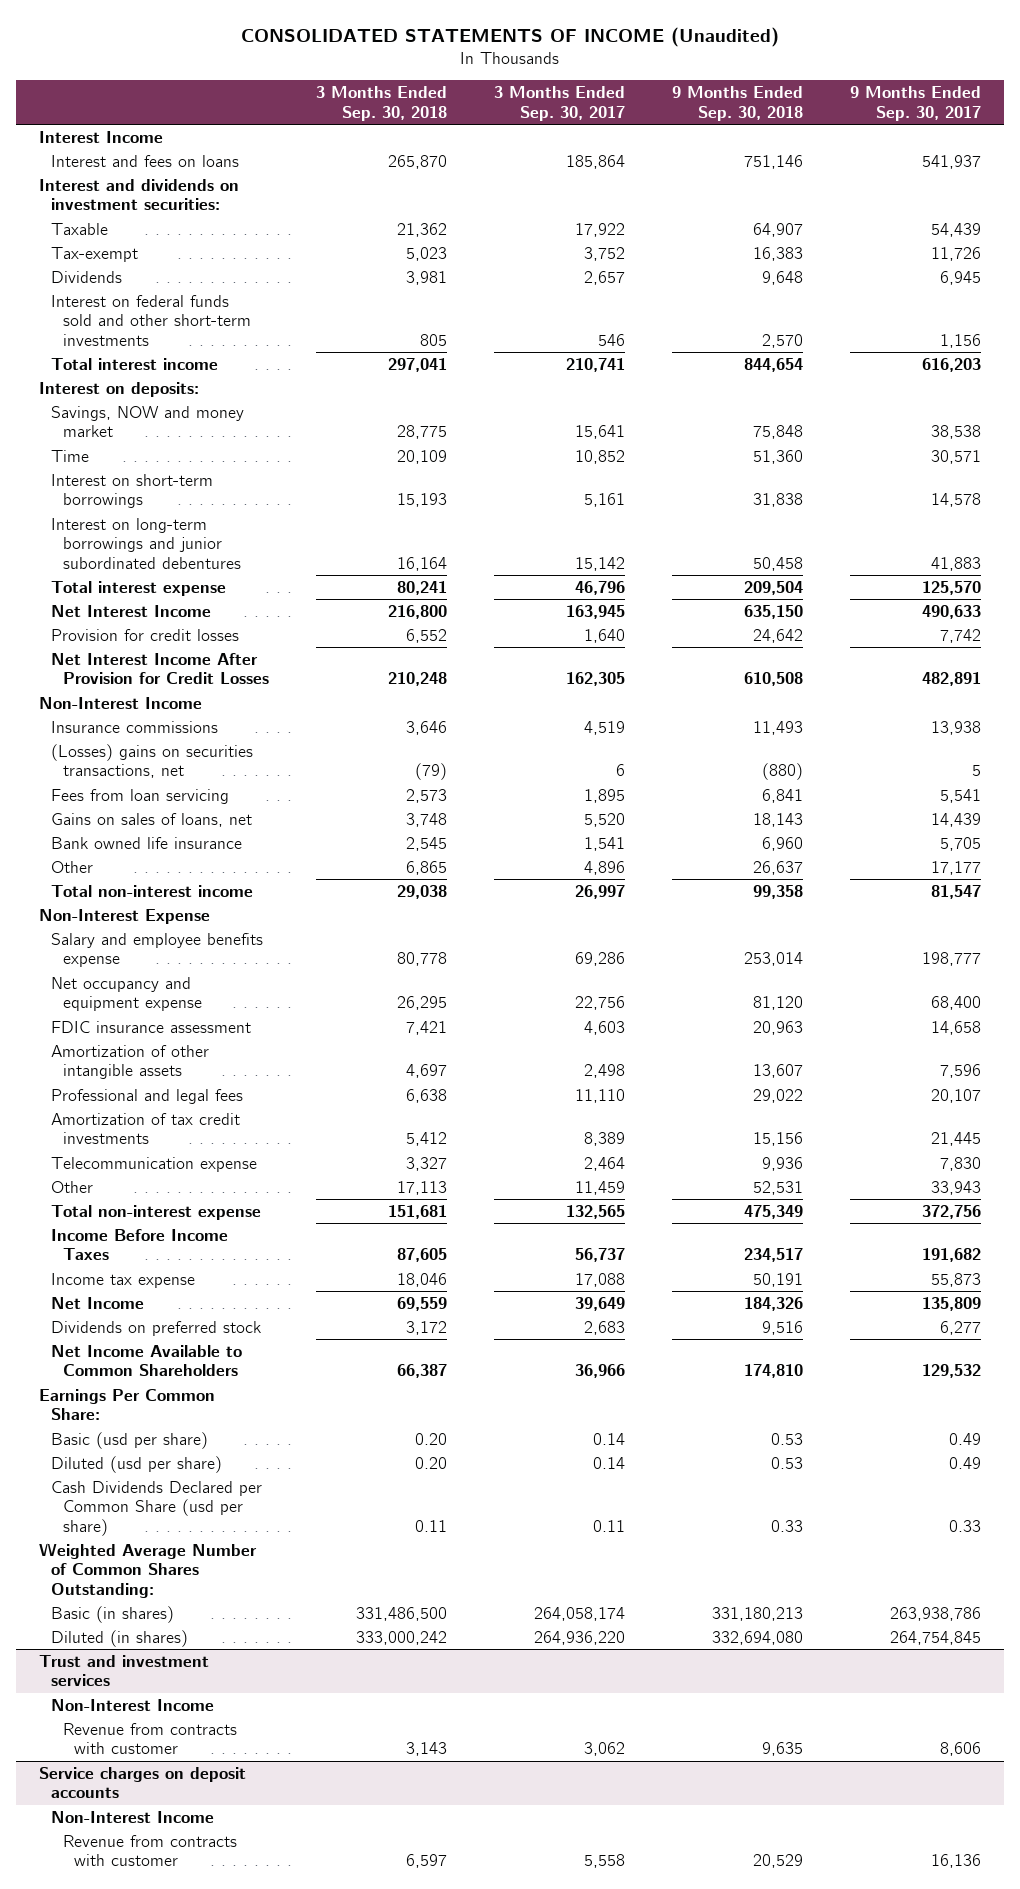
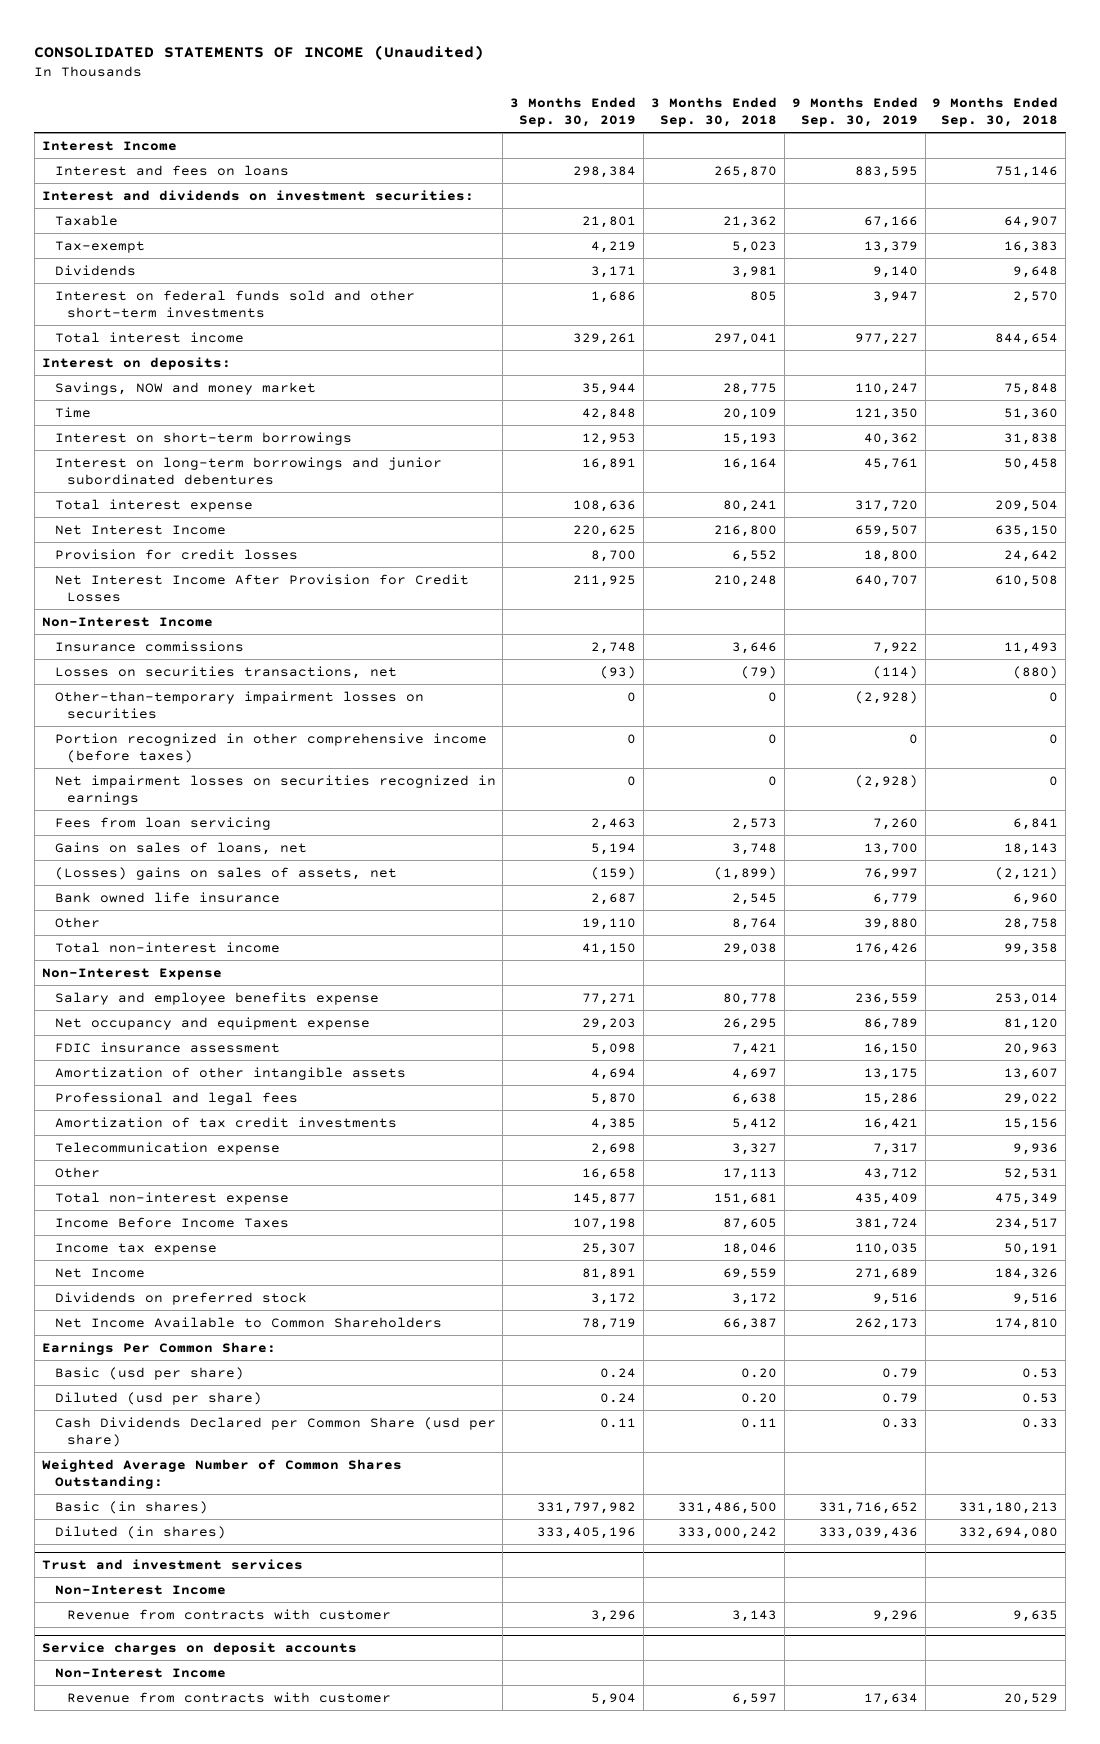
[493,86,625,121] 3 Months Ended Sep. 30, 2017 -> none
[849,86,981,121] 9 Months Ended Sep. 30, 2017 -> none
none -> [510,96,637,128] 3 Months Ended Sep. 30, 2019
none -> [791,96,918,128] 9 Months Ended Sep. 30, 2019
[51,743,254,779] (Losses) gains on securities transactions, net -> [54,665,397,679] Losses on securities transactions, net
none -> [54,690,424,719] Other-than-temporary impairment losses on securities
none -> [54,732,487,763] Portion recognized in other comprehensive income (before taxes)
none -> [54,774,496,805] Net impairment losses on securities recognized in earnings
none -> [54,866,397,880] (Losses) gains on sales of assets, net
[405,860,447,875] 6,865 -> [731,917,777,930] 8,764
[752,860,803,875] 26,637 -> [1004,917,1059,930] 28,758

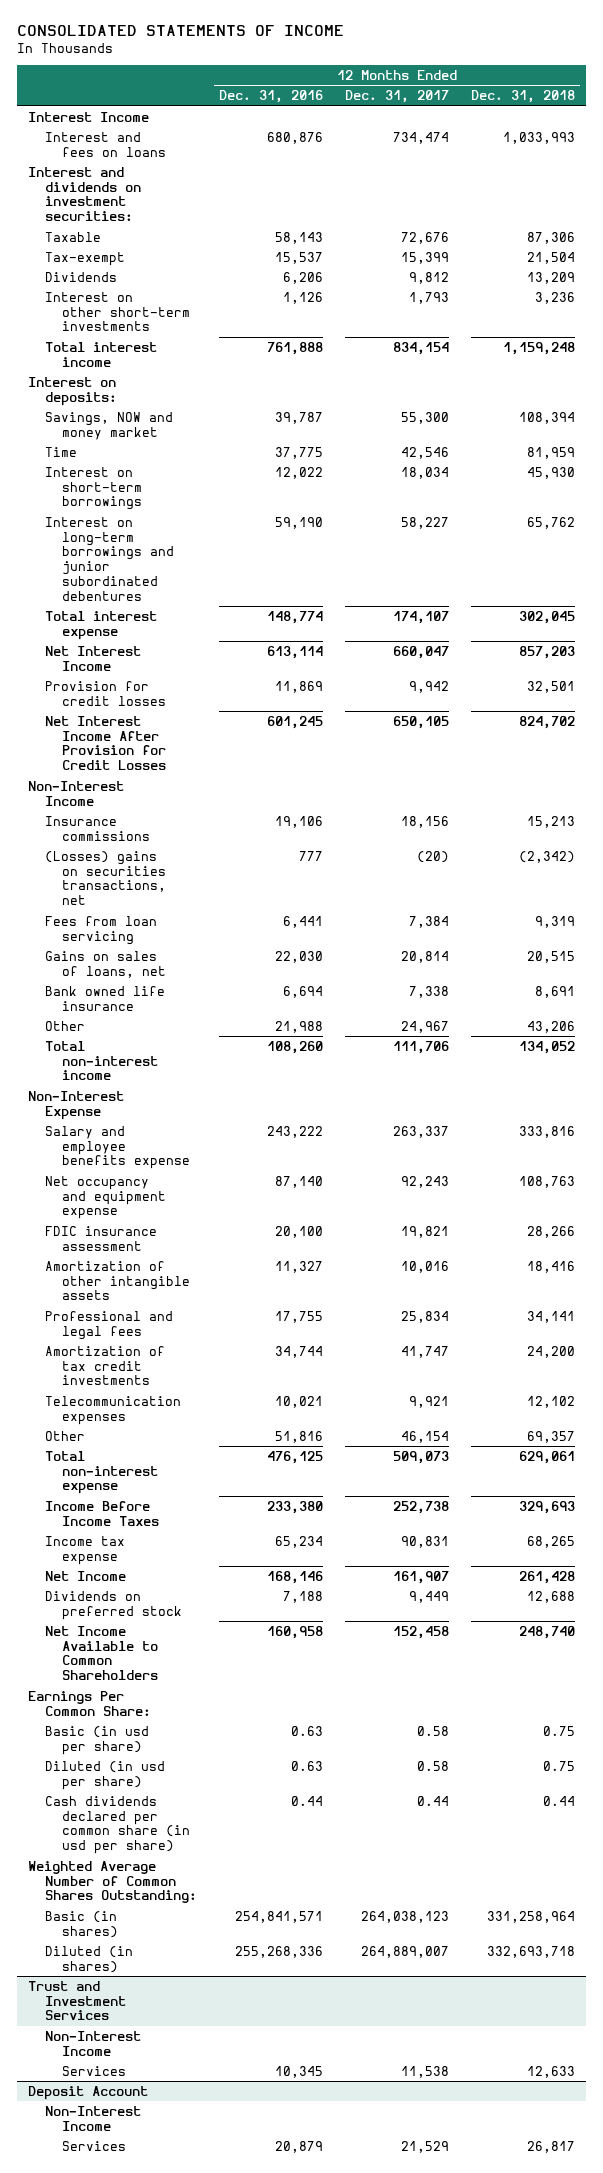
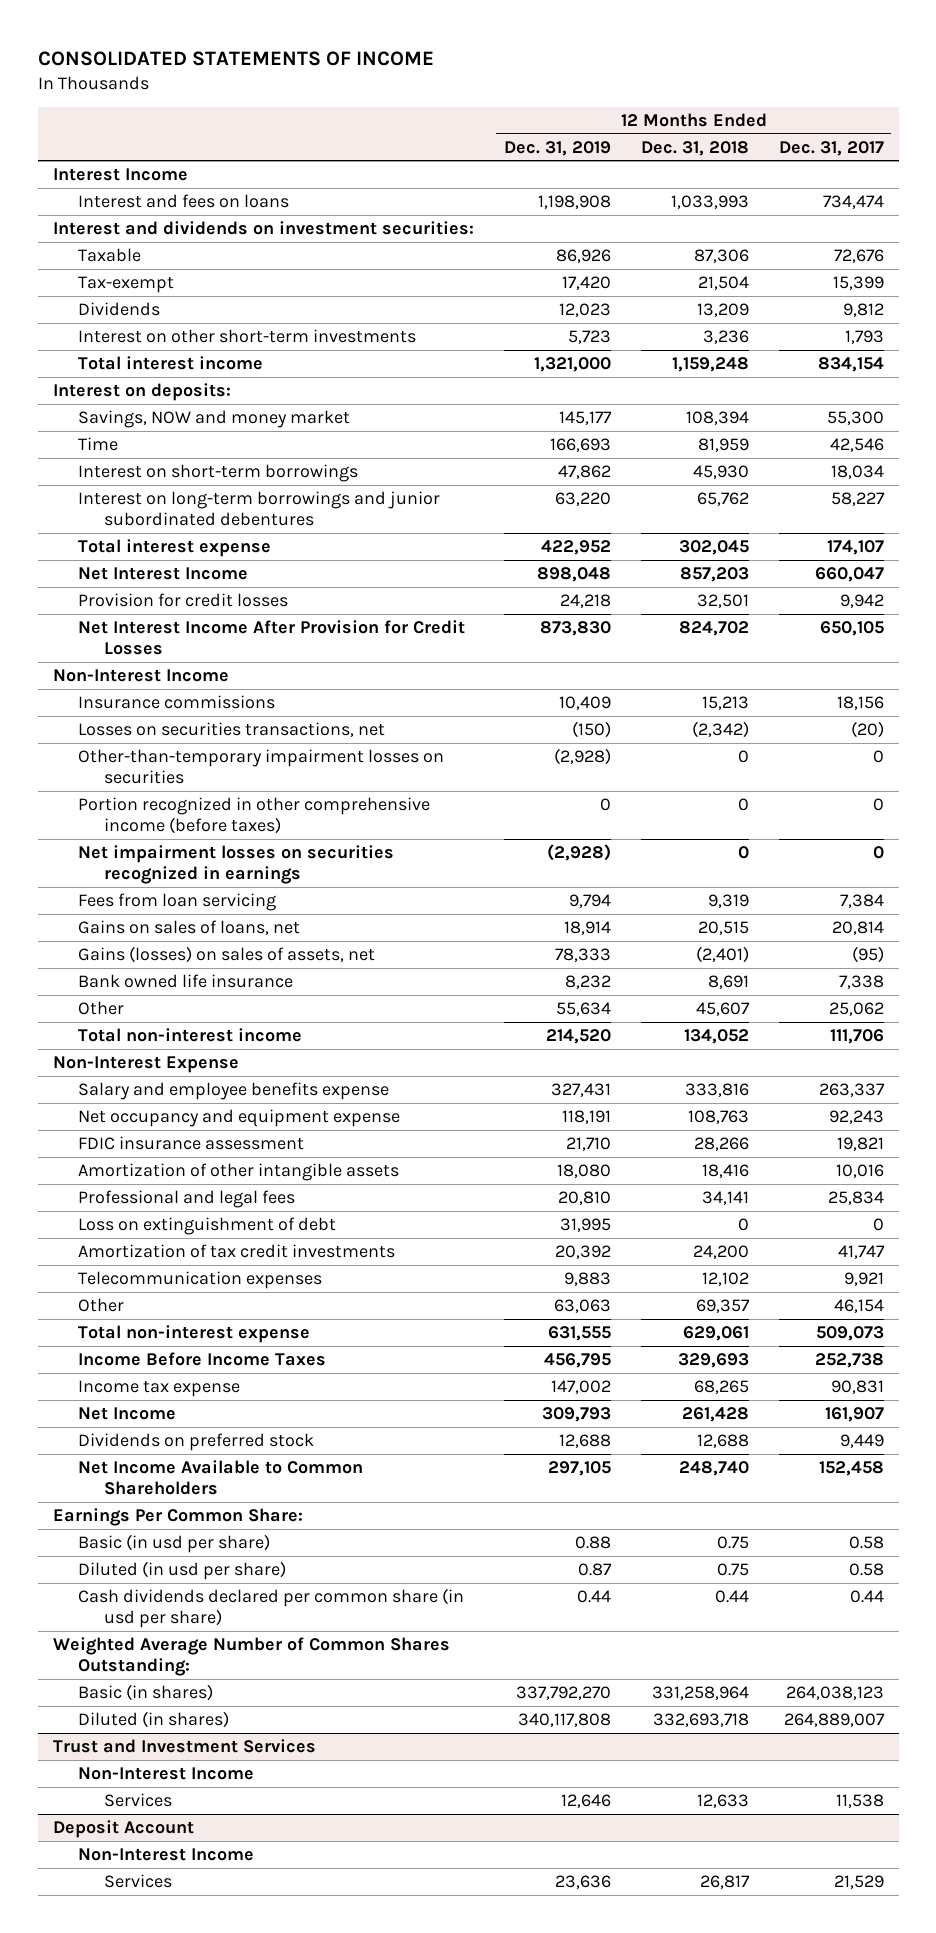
[219,90,324,104] Dec. 31, 2016 -> none
none -> [503,140,611,156] Dec. 31, 2019
[45,850,167,906] (Losses) gains on securities transactions, net -> [78,721,386,737] Losses on securities transactions, net
none -> [78,748,445,785] Other-than-temporary impairment losses on securities
none -> [78,796,431,835] Portion recognized in other comprehensive income (before taxes)
none -> [78,844,395,885] Net impairment losses on securities recognized in earnings
none -> [78,945,376,963] Gains (losses) on sales of assets, net
[400,1020,449,1033] 24,967 -> [828,1001,884,1016] 25,062
[526,1020,575,1033] 43,206 -> [695,1001,750,1016] 45,607
none -> [78,1216,337,1235] Loss on extinguishment of debt

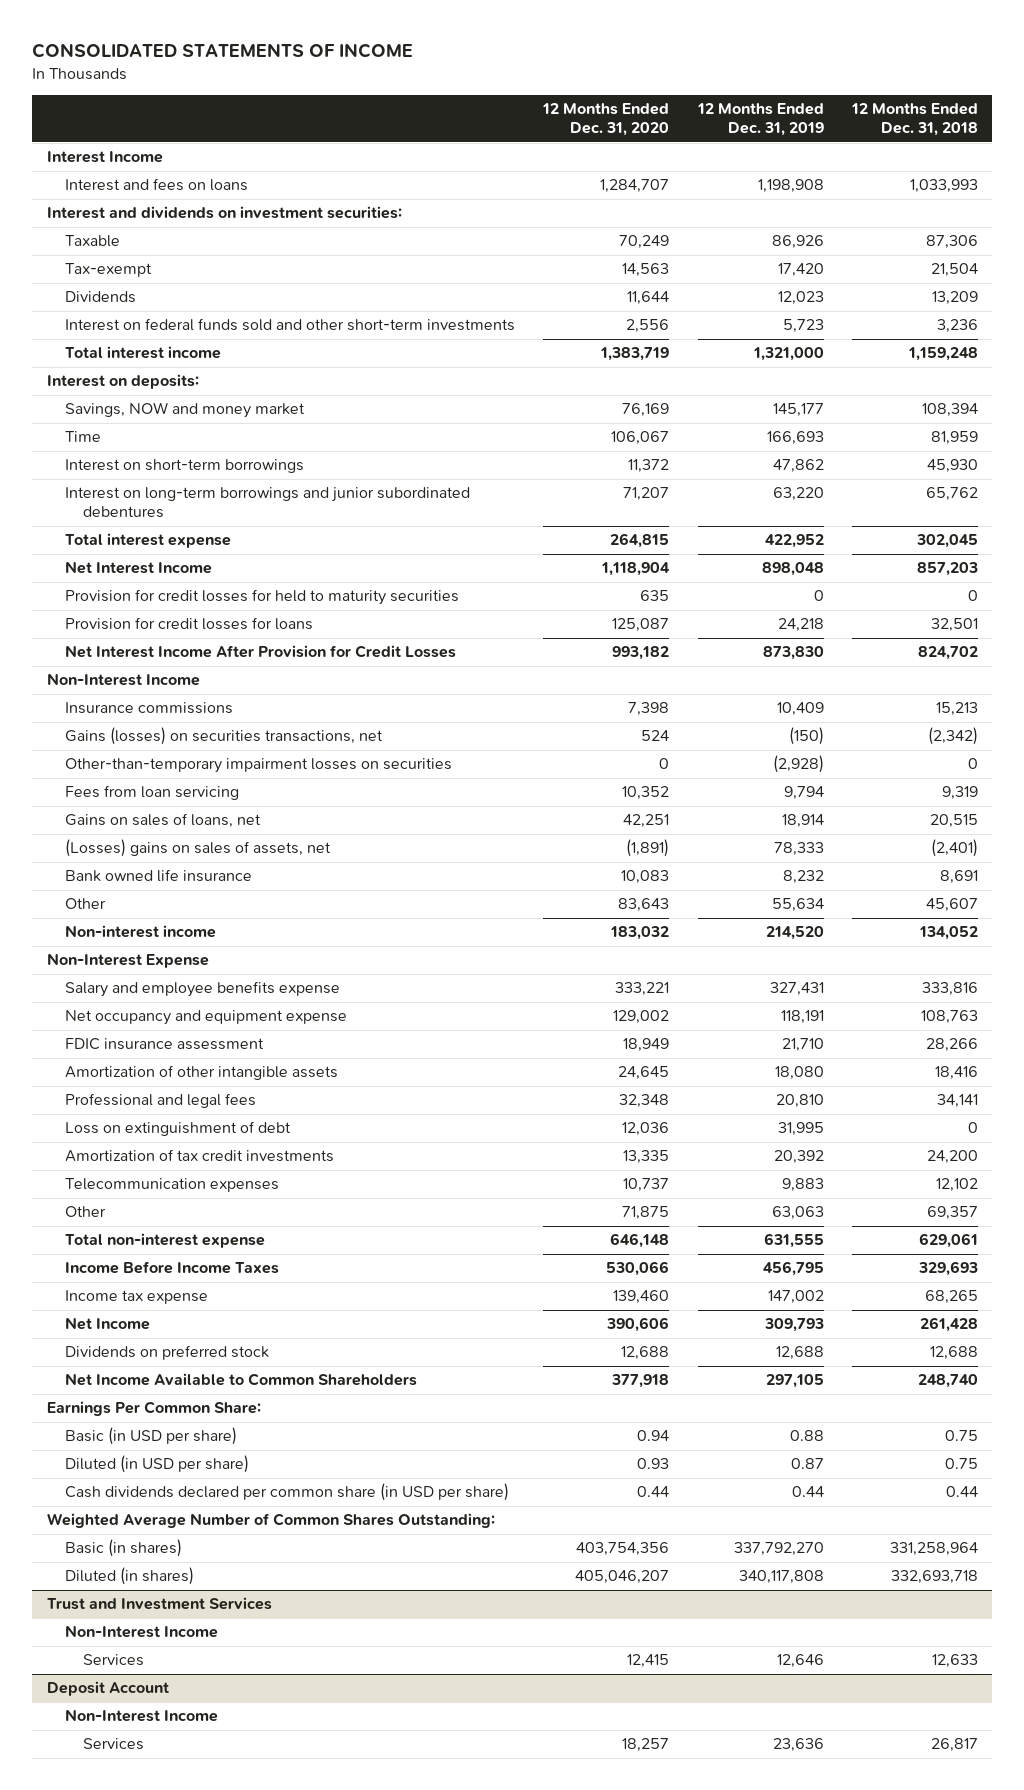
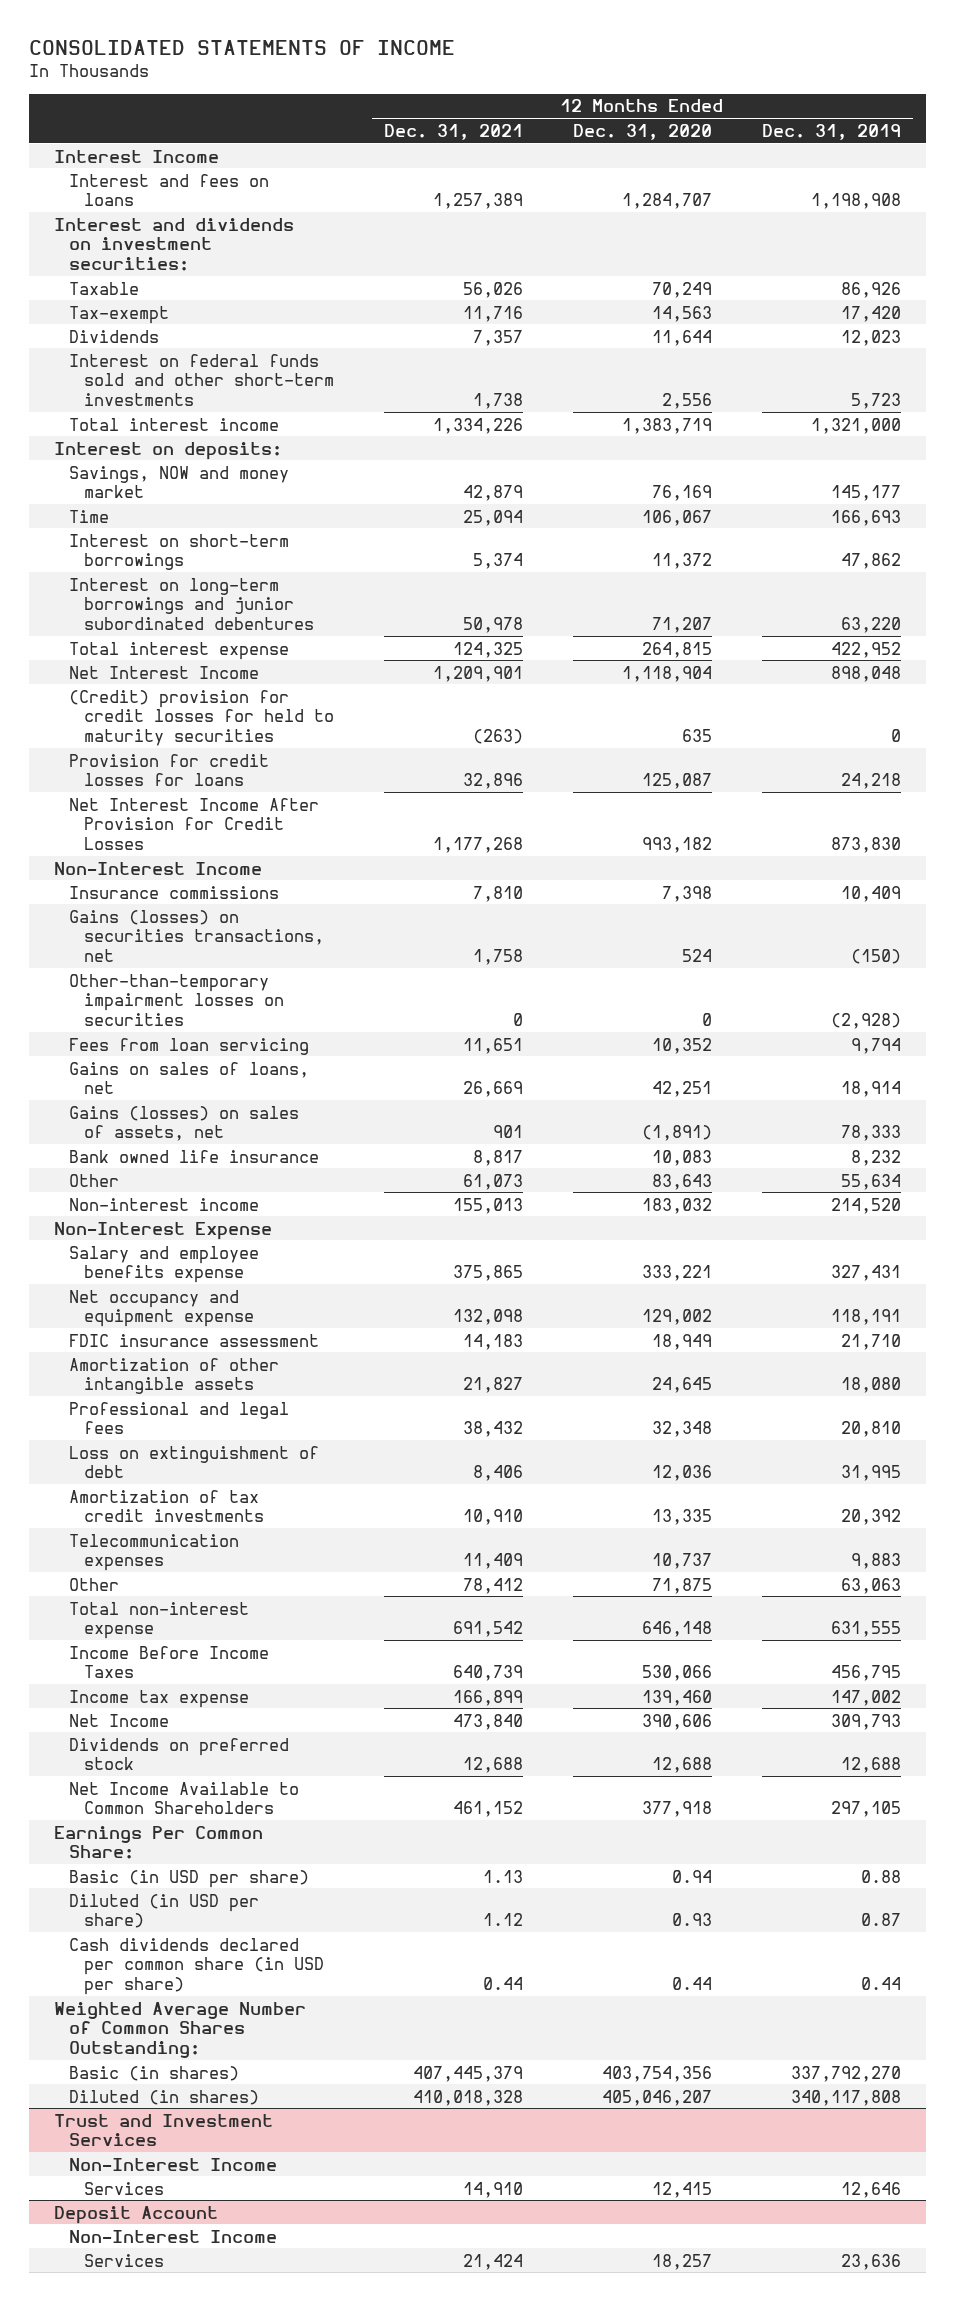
[850,103,978,136] 12 Months Ended Dec. 31, 2018 -> none
none -> [384,123,524,140] Dec. 31, 2021
[65,589,460,606] Provision for credit losses for held to maturity securities -> [69,689,335,747] (Credit) provision for credit losses for held to maturity securities
[65,839,332,858] (Losses) gains on sales of assets, net -> [69,1105,300,1142] Gains (losses) on sales of assets, net

